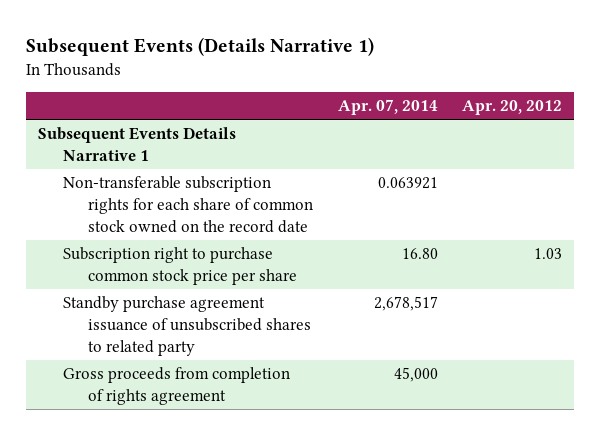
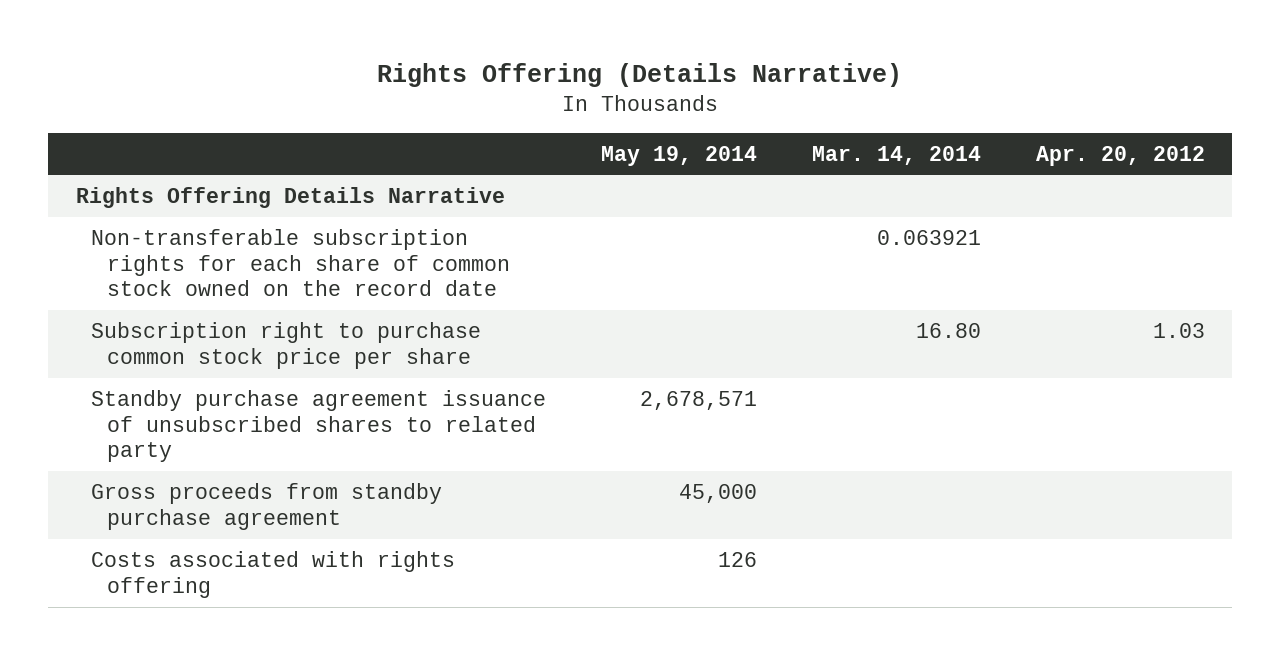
[25,36,374,56] Subsequent Events (Details Narrative 1) -> [377,62,903,87] Rights Offering (Details Narrative)
[337,99,438,116] Apr. 07, 2014 -> none
none -> [601,145,758,166] May 19, 2014
none -> [811,145,981,165] Mar. 14, 2014
[37,127,236,162] Subsequent Events Details Narrative 1 -> none
none -> [75,187,505,209] Rights Offering Details Narrative
[63,367,291,406] Gross proceeds from completion of rights agreement -> [91,483,443,530] Gross proceeds from standby purchase agreement
none -> [91,551,456,598] Costs associated with rights offering

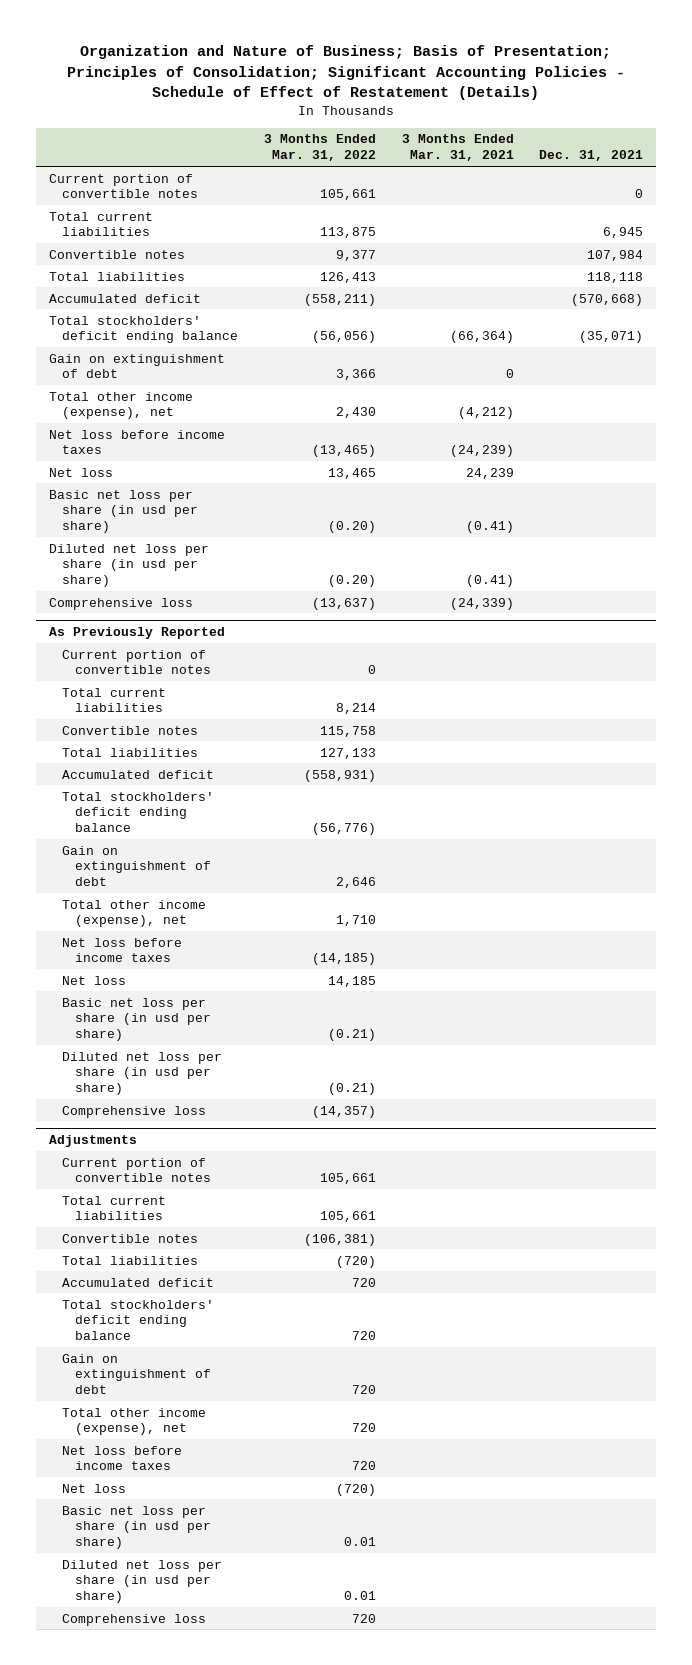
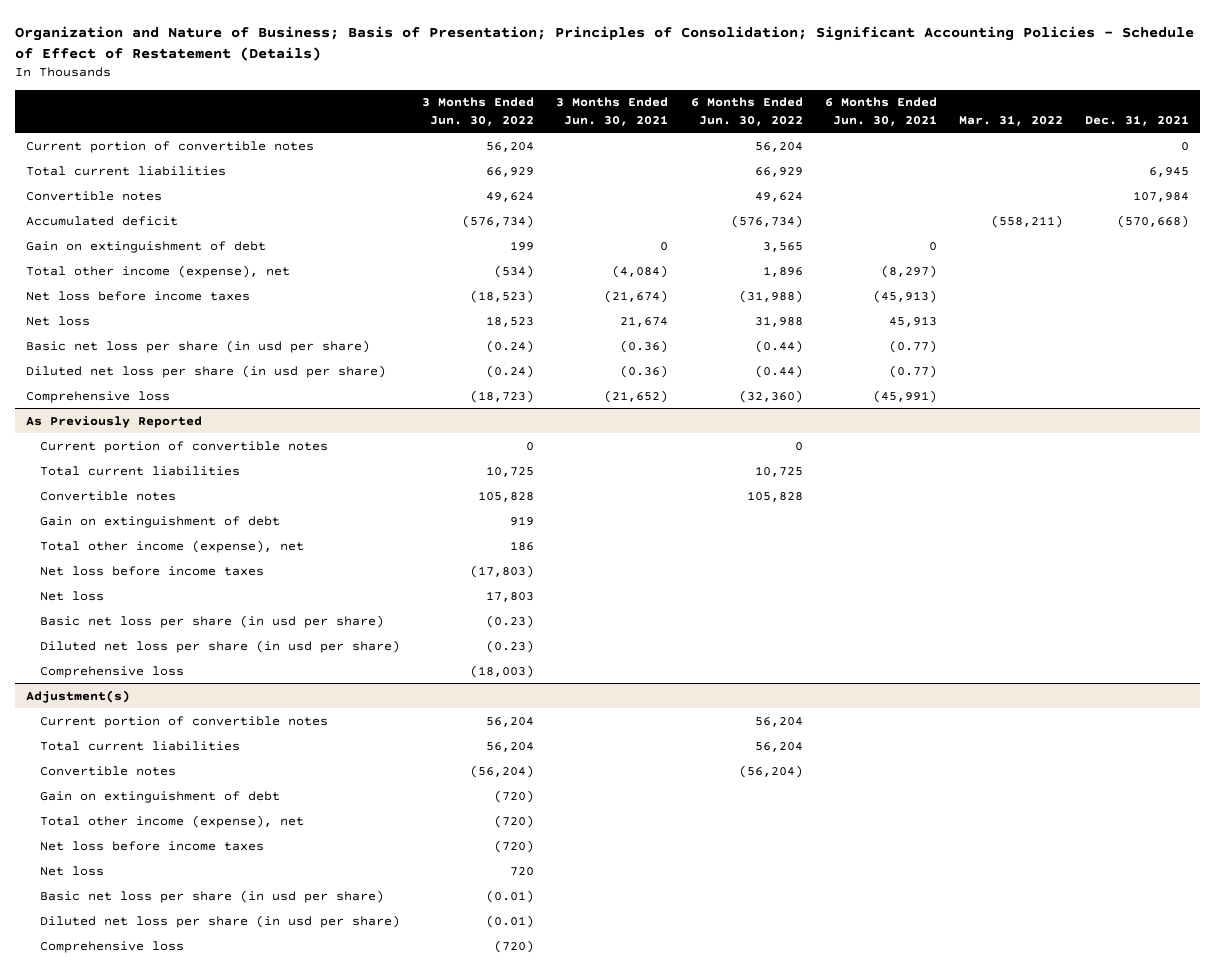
[263,134,376,162] 3 Months Ended Mar. 31, 2022 -> none
[401,134,514,162] 3 Months Ended Mar. 31, 2021 -> none
none -> [422,97,535,126] 3 Months Ended Jun. 30, 2022
none -> [556,97,669,126] 3 Months Ended Jun. 30, 2021
none -> [690,97,803,126] 6 Months Ended Jun. 30, 2022
none -> [824,97,937,126] 6 Months Ended Jun. 30, 2021
none -> [958,114,1063,126] Mar. 31, 2022
[48,271,185,281] Total liabilities -> none
[48,315,238,344] Total stockholders' deficit ending balance -> none
[61,747,198,757] Total liabilities -> none
[61,769,214,779] Accumulated deficit -> none
[61,791,214,833] Total stockholders' deficit ending balance -> none
[48,1135,137,1148] Adjustments -> [26,689,131,703] Adjustment(s)
[61,1255,198,1265] Total liabilities -> none
[61,1277,214,1287] Accumulated deficit -> none
[61,1299,214,1341] Total stockholders' deficit ending balance -> none

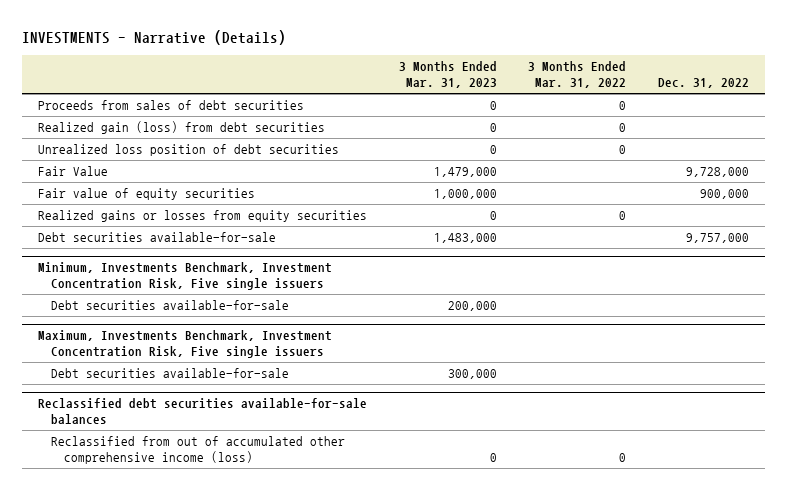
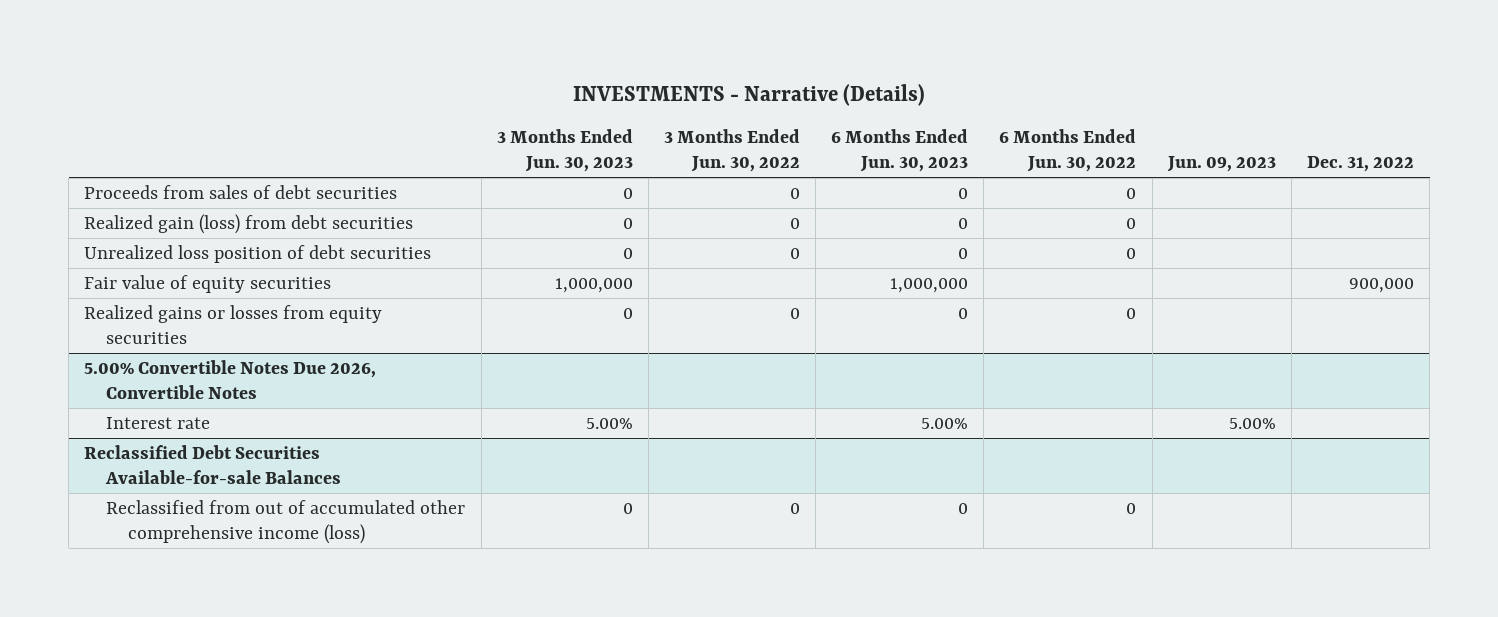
[398,61,497,89] 3 Months Ended Mar. 31, 2023 -> none
[528,61,627,89] 3 Months Ended Mar. 31, 2022 -> none
none -> [496,128,633,172] 3 Months Ended Jun. 30, 2023
none -> [663,128,800,172] 3 Months Ended Jun. 30, 2022
none -> [831,128,969,172] 6 Months Ended Jun. 30, 2023
none -> [999,128,1137,172] 6 Months Ended Jun. 30, 2022
none -> [1166,155,1276,172] Jun. 09, 2023
[37,166,108,177] Fair Value -> none
[37,232,276,243] Debt securities available-for-sale -> none
[37,262,332,291] Minimum, Investments Benchmark, Investment Concentration Risk, Five single issuers -> none
[51,300,290,311] Debt securities available-for-sale -> none
[37,330,332,359] Maximum, Investments Benchmark, Investment Concentration Risk, Five single issuers -> none
[51,368,290,379] Debt securities available-for-sale -> none
none -> [84,360,377,400] 5.00% Convertible Notes Due 2026, Convertible Notes
none -> [106,417,211,430] Interest rate
[37,398,367,425] Reclassified debt securities available-for-sale balances -> [84,445,342,485] Reclassified Debt Securities Available-for-sale Balances

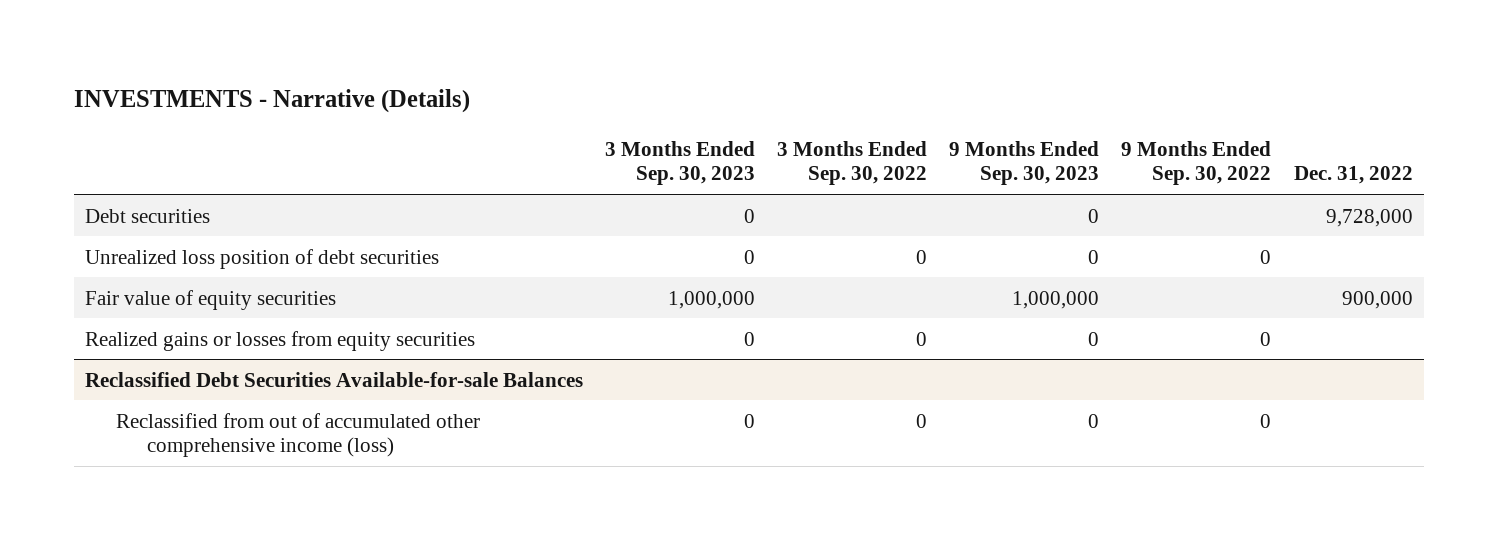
[496,128,633,172] 3 Months Ended Jun. 30, 2023 -> none
[663,128,800,172] 3 Months Ended Jun. 30, 2022 -> none
[831,128,969,172] 6 Months Ended Jun. 30, 2023 -> none
[999,128,1137,172] 6 Months Ended Jun. 30, 2022 -> none
[1166,155,1276,172] Jun. 09, 2023 -> none
none -> [605,140,756,186] 3 Months Ended Sep. 30, 2023
none -> [777,140,928,186] 3 Months Ended Sep. 30, 2022
none -> [949,140,1100,186] 9 Months Ended Sep. 30, 2023
none -> [1121,140,1272,186] 9 Months Ended Sep. 30, 2022
[84,185,398,200] Proceeds from sales of debt securities -> none
[84,214,414,235] Realized gain (loss) from debt securities -> none
none -> [85,208,211,223] Debt securities
[84,360,377,400] 5.00% Convertible Notes Due 2026, Convertible Notes -> none
[106,417,211,430] Interest rate -> none

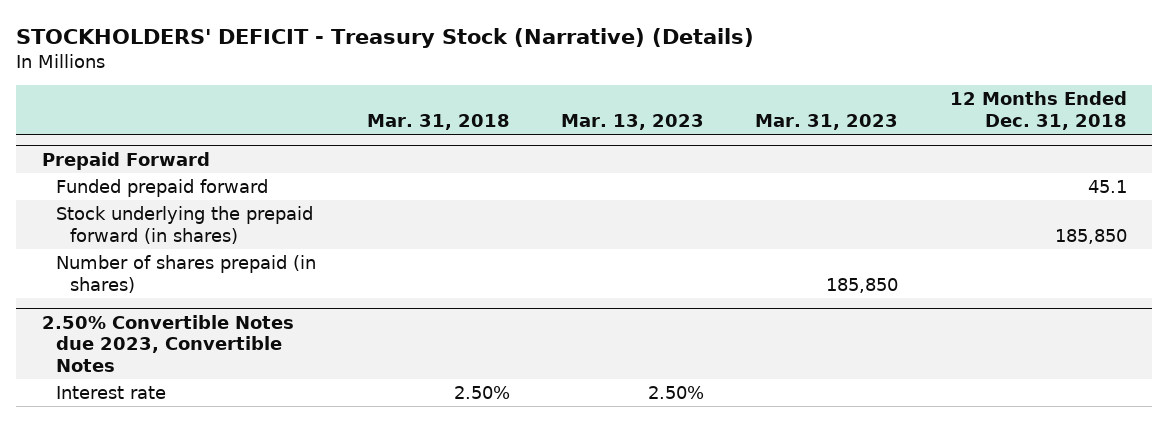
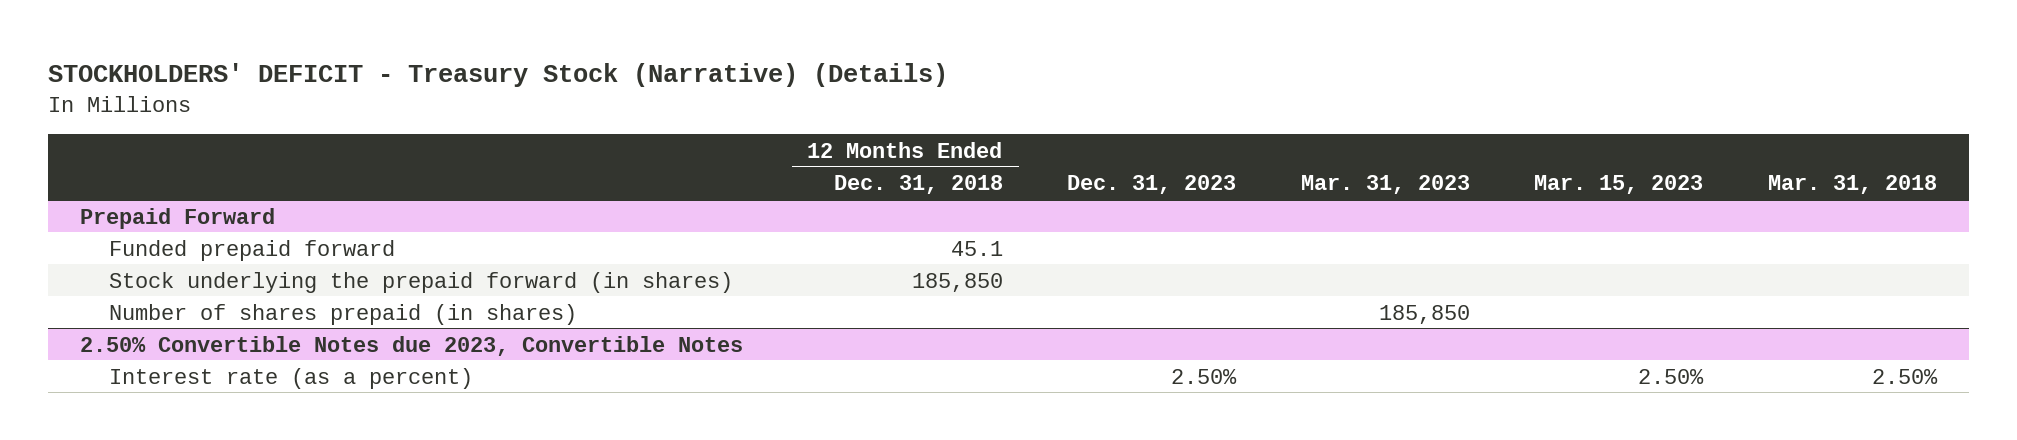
[561,113,705,130] Mar. 13, 2023 -> none
none -> [1067,175,1237,195] Dec. 31, 2023
none -> [1534,175,1704,195] Mar. 15, 2023
[55,386,166,400] Interest rate -> [109,367,474,389] Interest rate (as a percent)

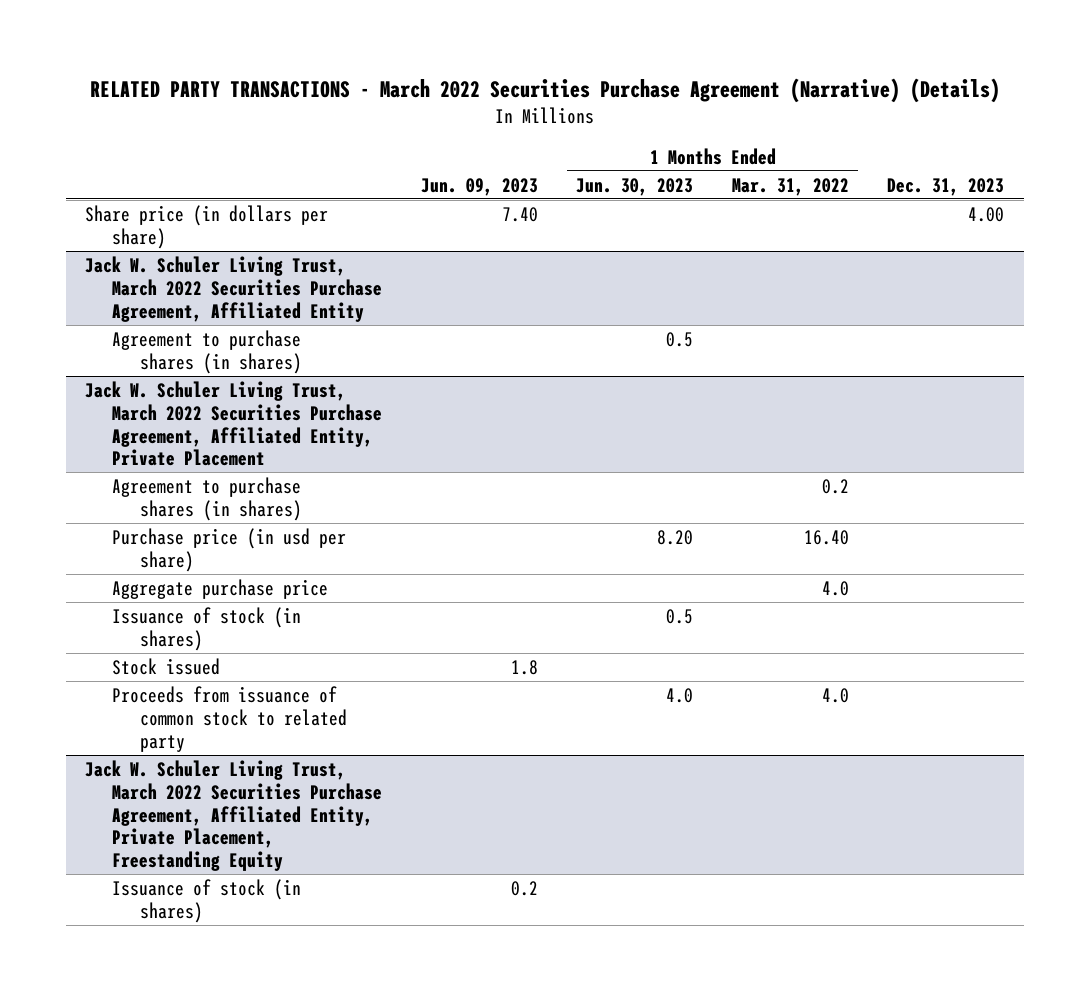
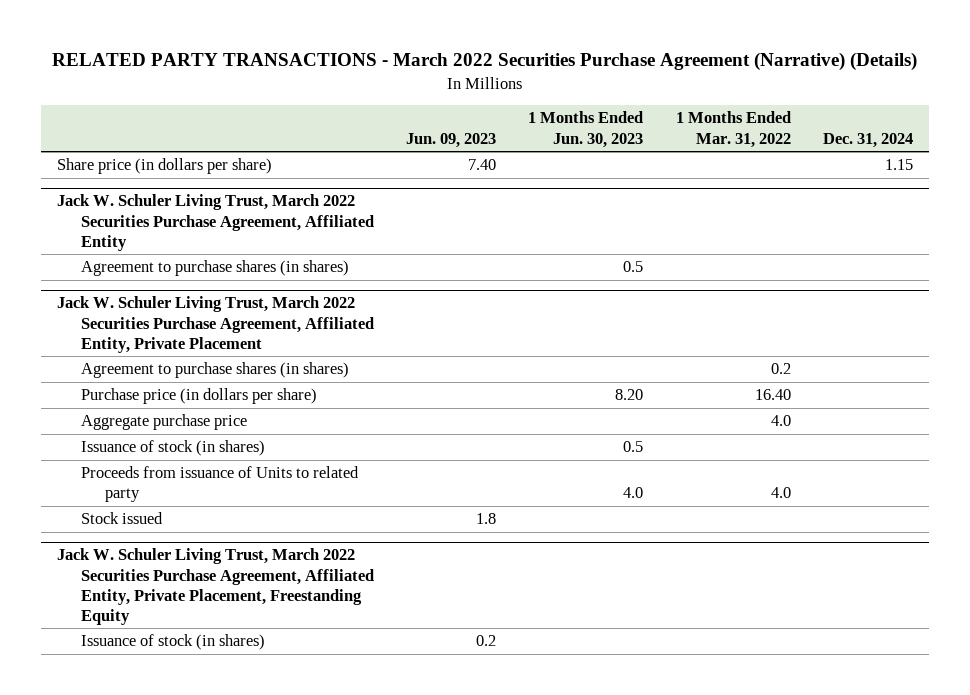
[887,177,1005,196] Dec. 31, 2023 -> none
none -> [823,132,914,148] Dec. 31, 2024
[112,527,347,572] Purchase price (in usd per share) -> [80,388,317,405] Purchase price (in dollars per share)
none -> [80,466,359,503] Proceeds from issuance of Units to related party
[112,685,347,752] Proceeds from issuance of common stock to related party -> none

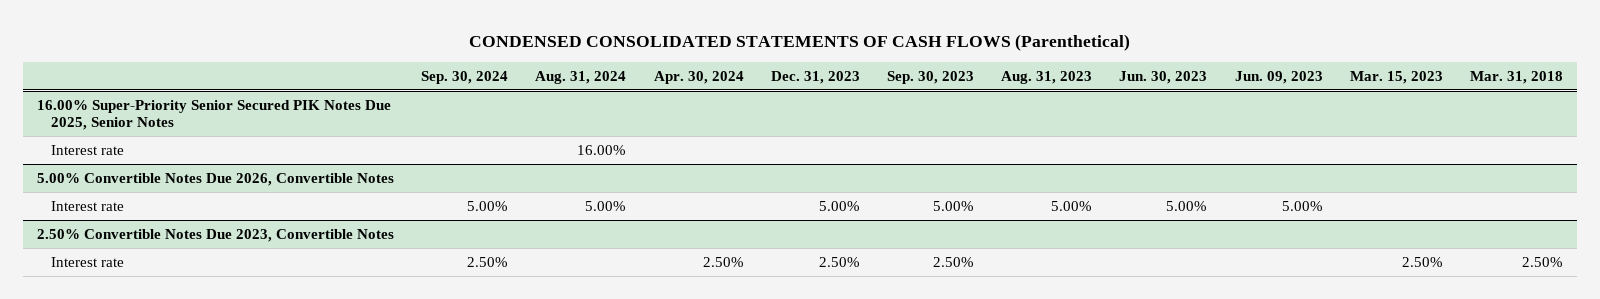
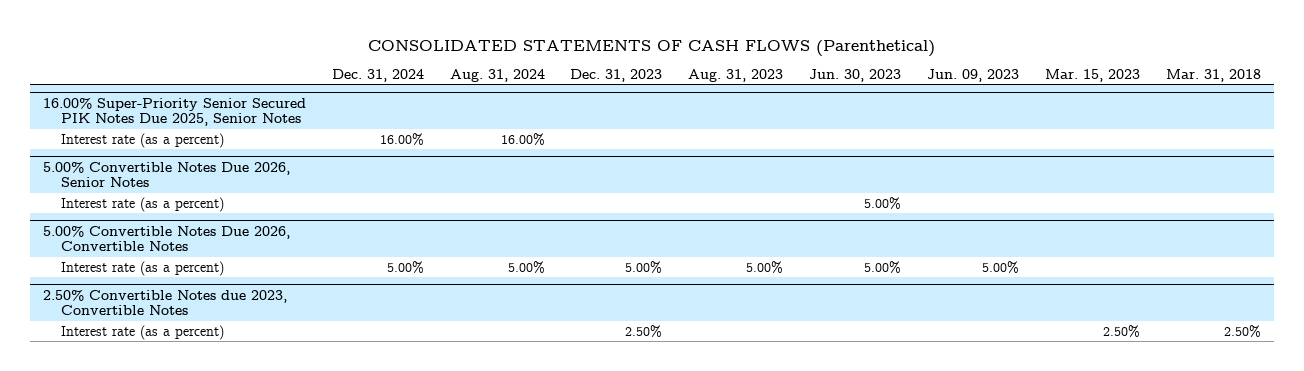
[468,33,1130,51] CONDENSED CONSOLIDATED STATEMENTS OF CASH FLOWS (Parenthetical) -> [367,39,935,57] CONSOLIDATED STATEMENTS OF CASH FLOWS (Parenthetical)
[421,70,509,84] Sep. 30, 2024 -> none
[653,70,744,84] Apr. 30, 2024 -> none
[886,70,974,84] Sep. 30, 2023 -> none
none -> [331,68,424,82] Dec. 31, 2024
[50,144,124,155] Interest rate -> [61,132,225,148] Interest rate (as a percent)
none -> [42,161,290,188] 5.00% Convertible Notes Due 2026, Senior Notes
none -> [61,196,225,212] Interest rate (as a percent)
[50,200,124,211] Interest rate -> [61,260,225,276] Interest rate (as a percent)
[36,228,394,242] 2.50% Convertible Notes Due 2023, Convertible Notes -> [42,289,287,316] 2.50% Convertible Notes due 2023, Convertible Notes
[50,256,124,267] Interest rate -> [61,324,225,340] Interest rate (as a percent)

